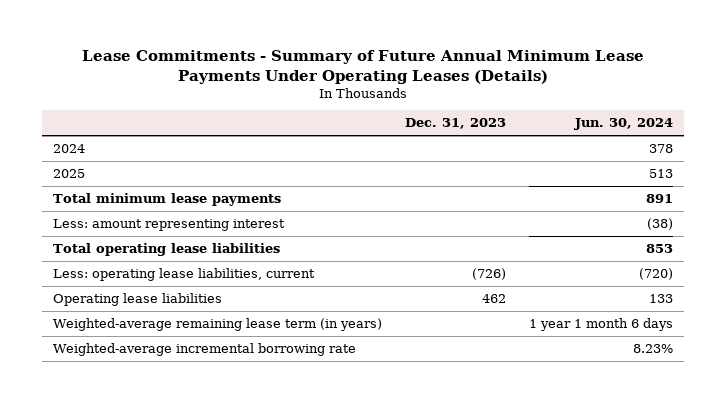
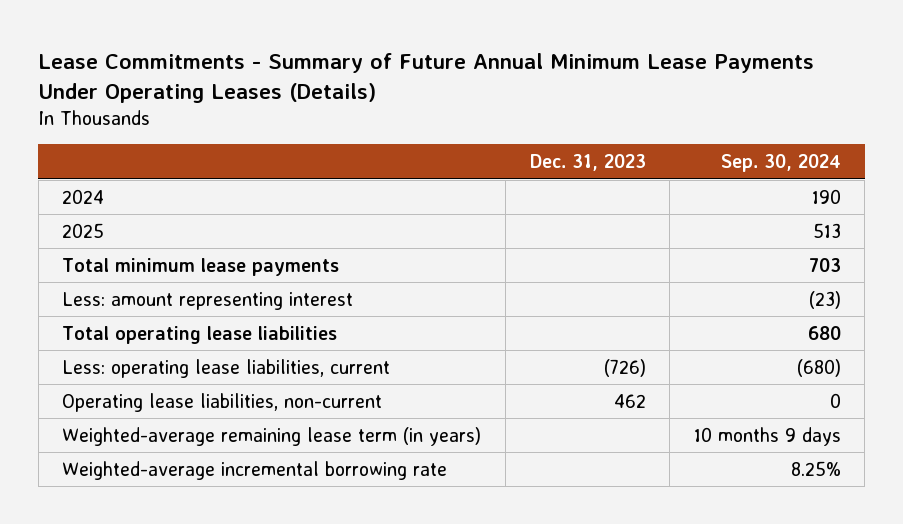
[573,118,673,131] Jun. 30, 2024 -> none
none -> [720,154,841,173] Sep. 30, 2024
[53,292,223,306] Operating lease liabilities -> [62,392,383,412] Operating lease liabilities, non-current

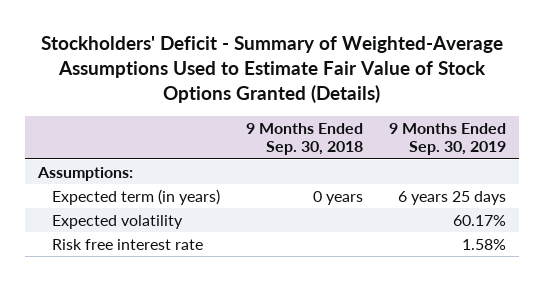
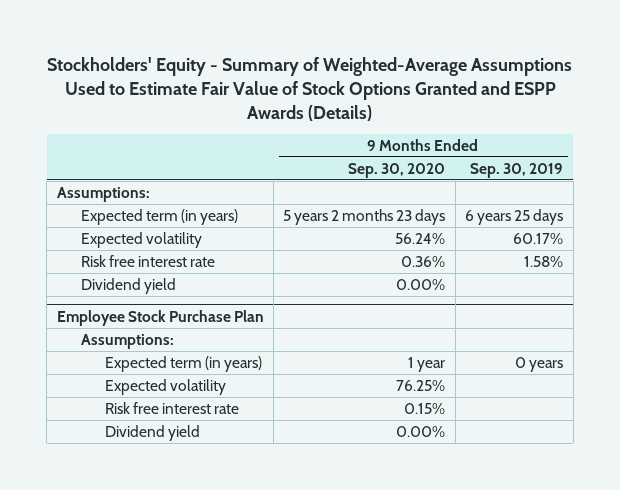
[41,35,504,103] Stockholders' Deficit - Summary of Weighted-Average Assumptions Used to Estimate Fair Value of Stock Options Granted (Details) -> [46,56,572,121] Stockholders' Equity - Summary of Weighted-Average Assumptions Used to Estimate Fair Value of Stock Options Granted and ESPP Awards (Details)
[246,122,364,156] 9 Months Ended Sep. 30, 2018 -> none
none -> [348,162,446,178] Sep. 30, 2020
none -> [80,277,176,294] Dividend yield
none -> [56,309,264,326] Employee Stock Purchase Plan
none -> [80,333,174,349] Assumptions:
none -> [104,355,262,372] Expected term (in years)
none -> [104,378,226,395] Expected volatility
none -> [104,401,239,414] Risk free interest rate
none -> [104,424,200,441] Dividend yield

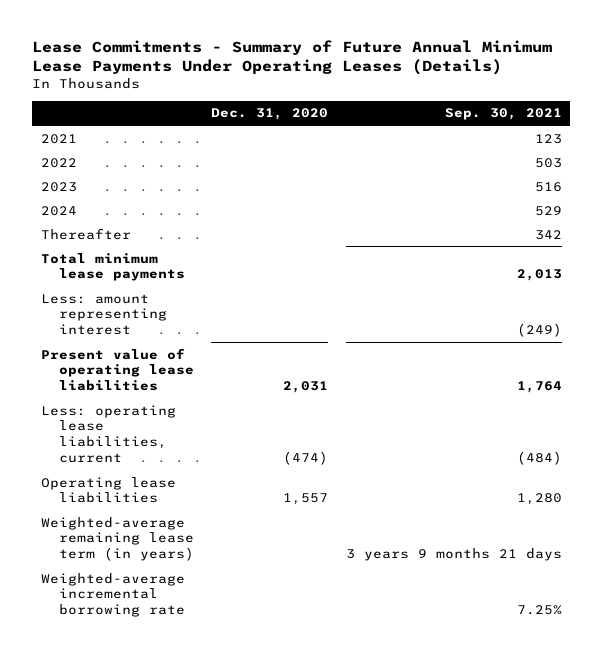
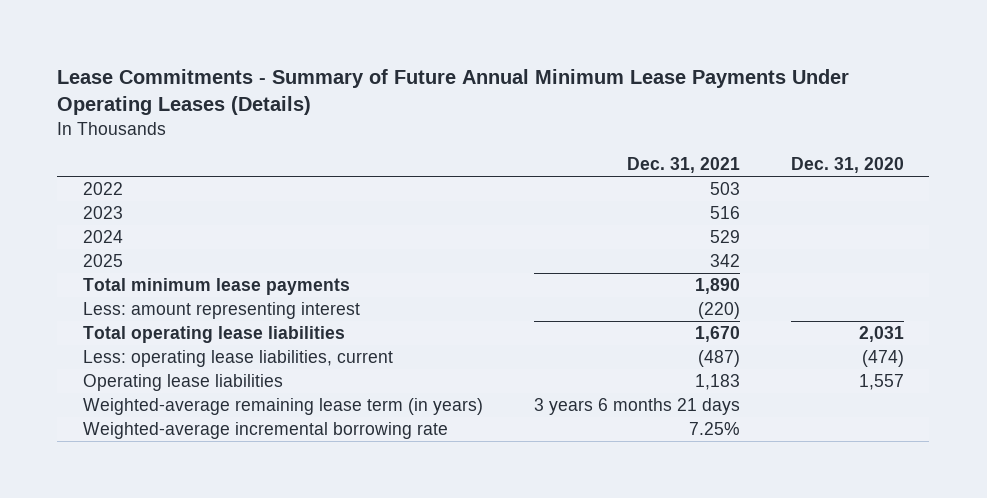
[444,108,562,121] Sep. 30, 2021 -> none
none -> [626,157,740,174] Dec. 31, 2021
[41,133,78,144] 2021 -> none
[41,227,132,240] Thereafter -> none
none -> [82,254,123,268] 2025
[41,347,194,392] Present value of operating lease liabilities -> [82,326,345,344] Total operating lease liabilities

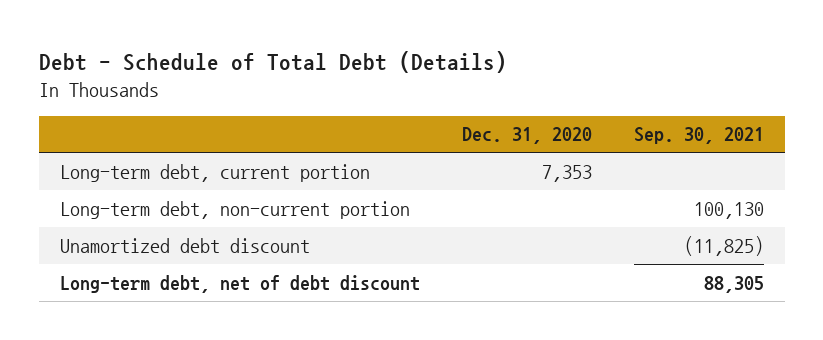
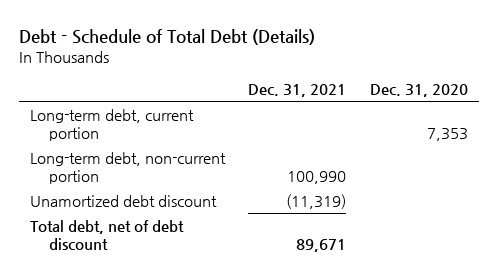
[633,127,764,145] Sep. 30, 2021 -> none
none -> [248,84,347,98] Dec. 31, 2021
[59,274,420,293] Long-term debt, net of debt discount -> [30,219,185,251] Total debt, net of debt discount

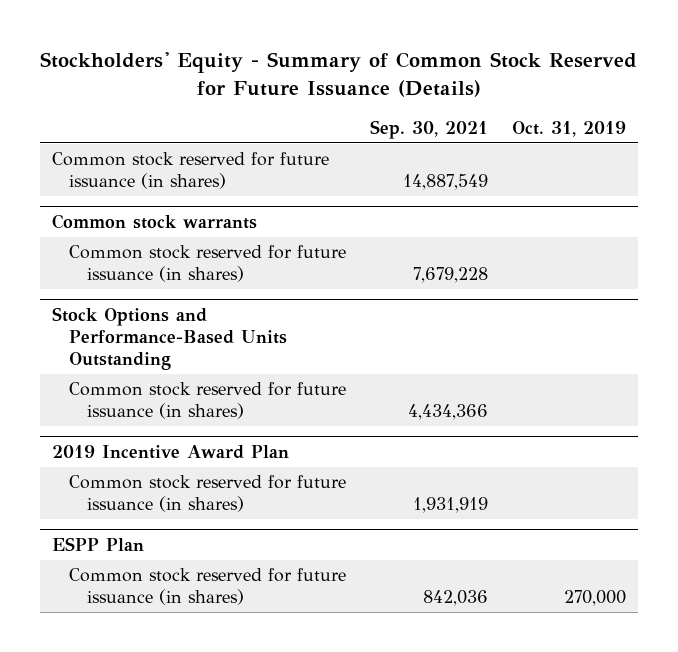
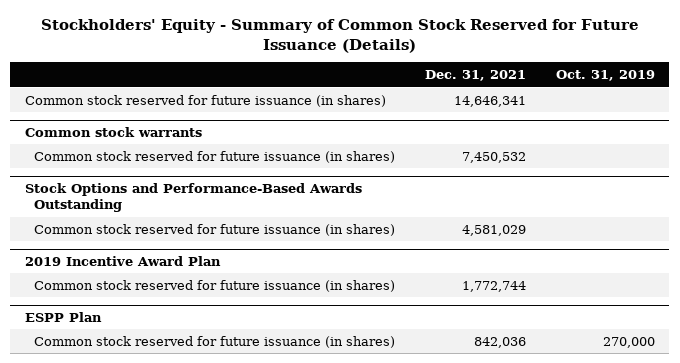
[370,119,489,139] Sep. 30, 2021 -> none
none -> [424,70,526,82] Dec. 31, 2021
[51,307,288,370] Stock Options and Performance-Based Units Outstanding -> [25,182,363,213] Stock Options and Performance-Based Awards Outstanding

